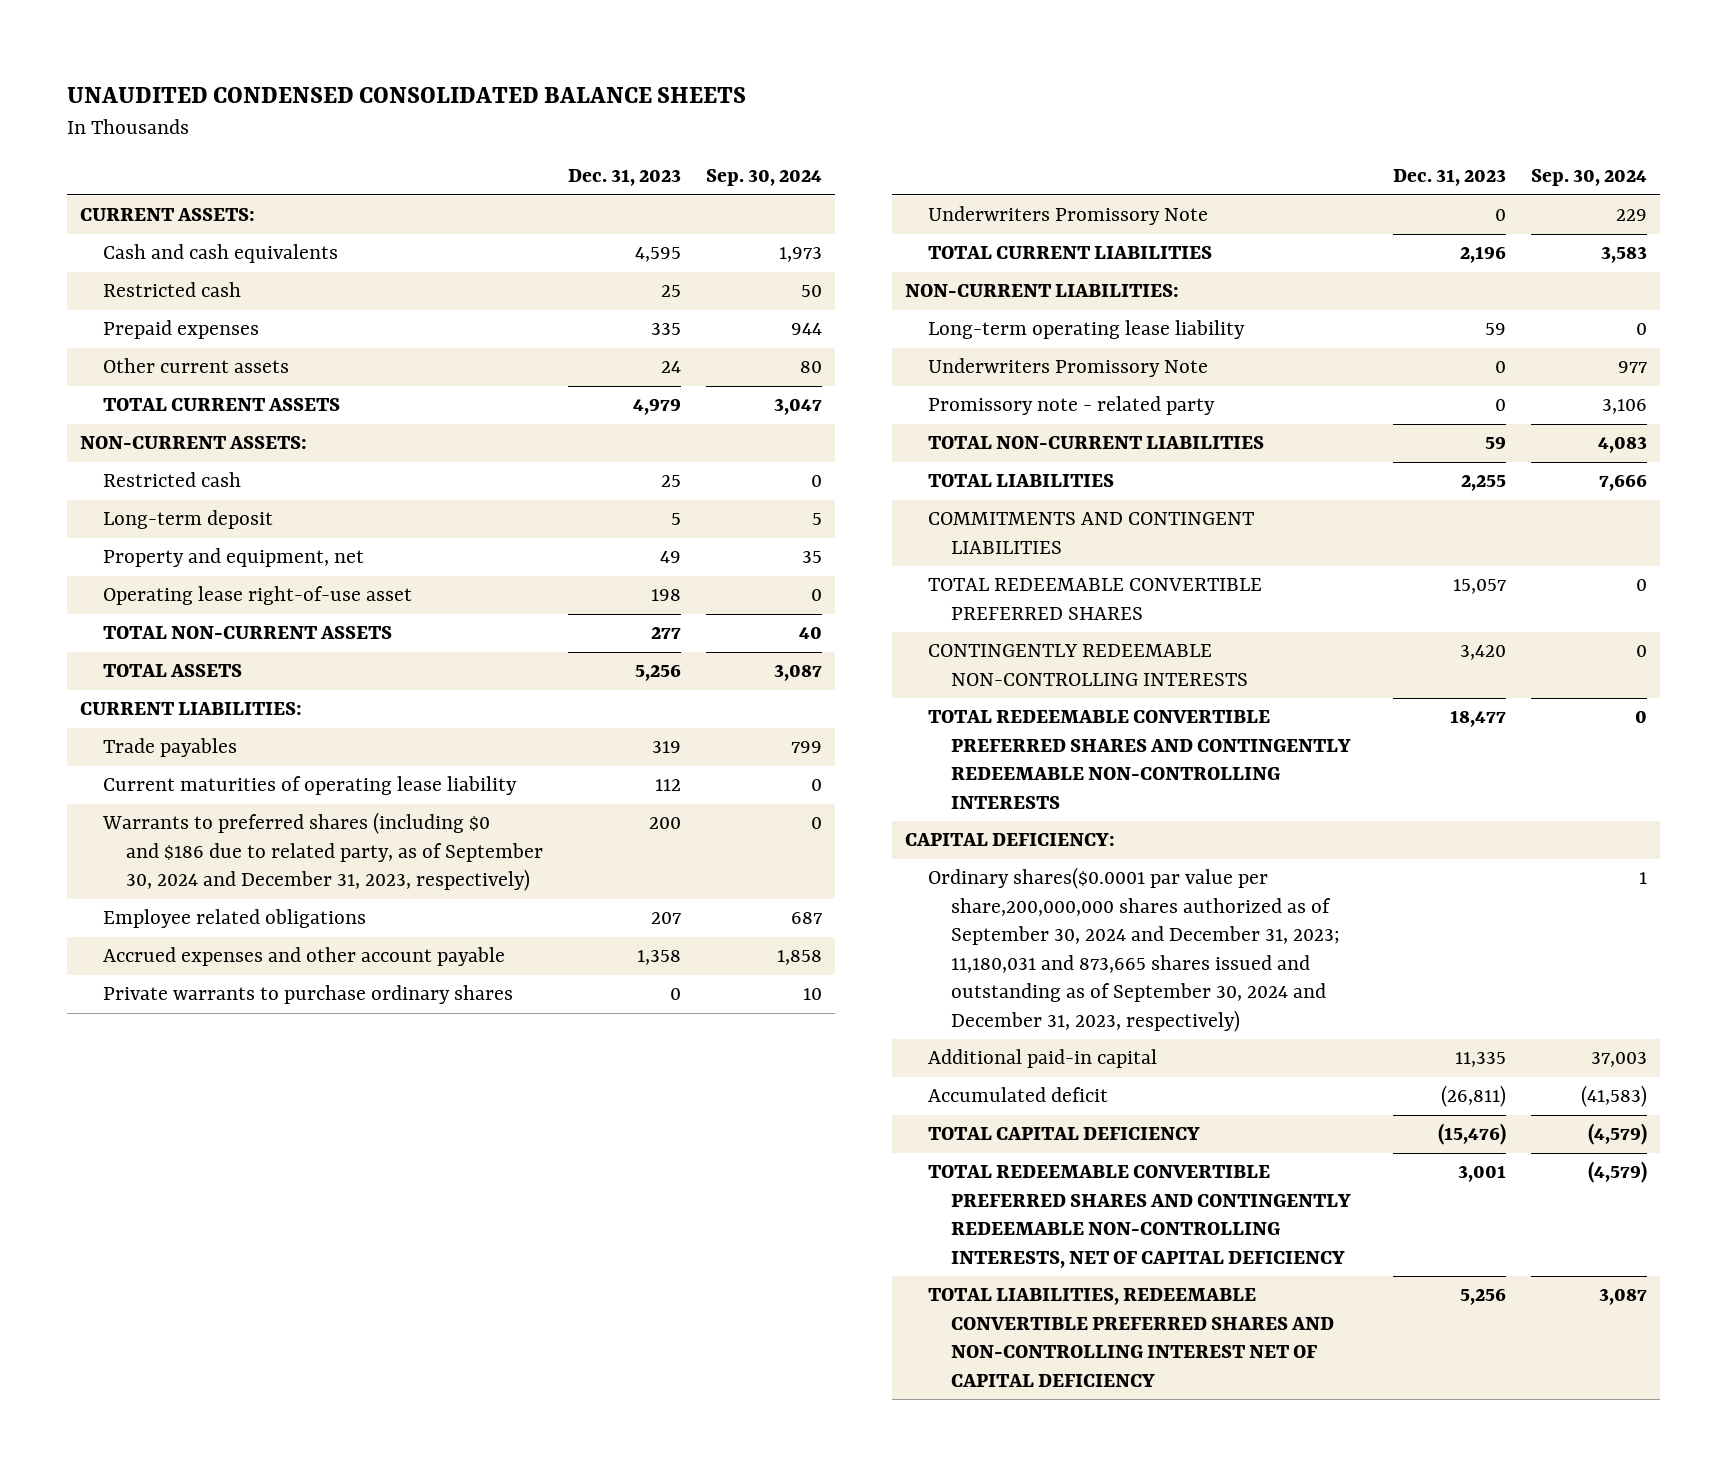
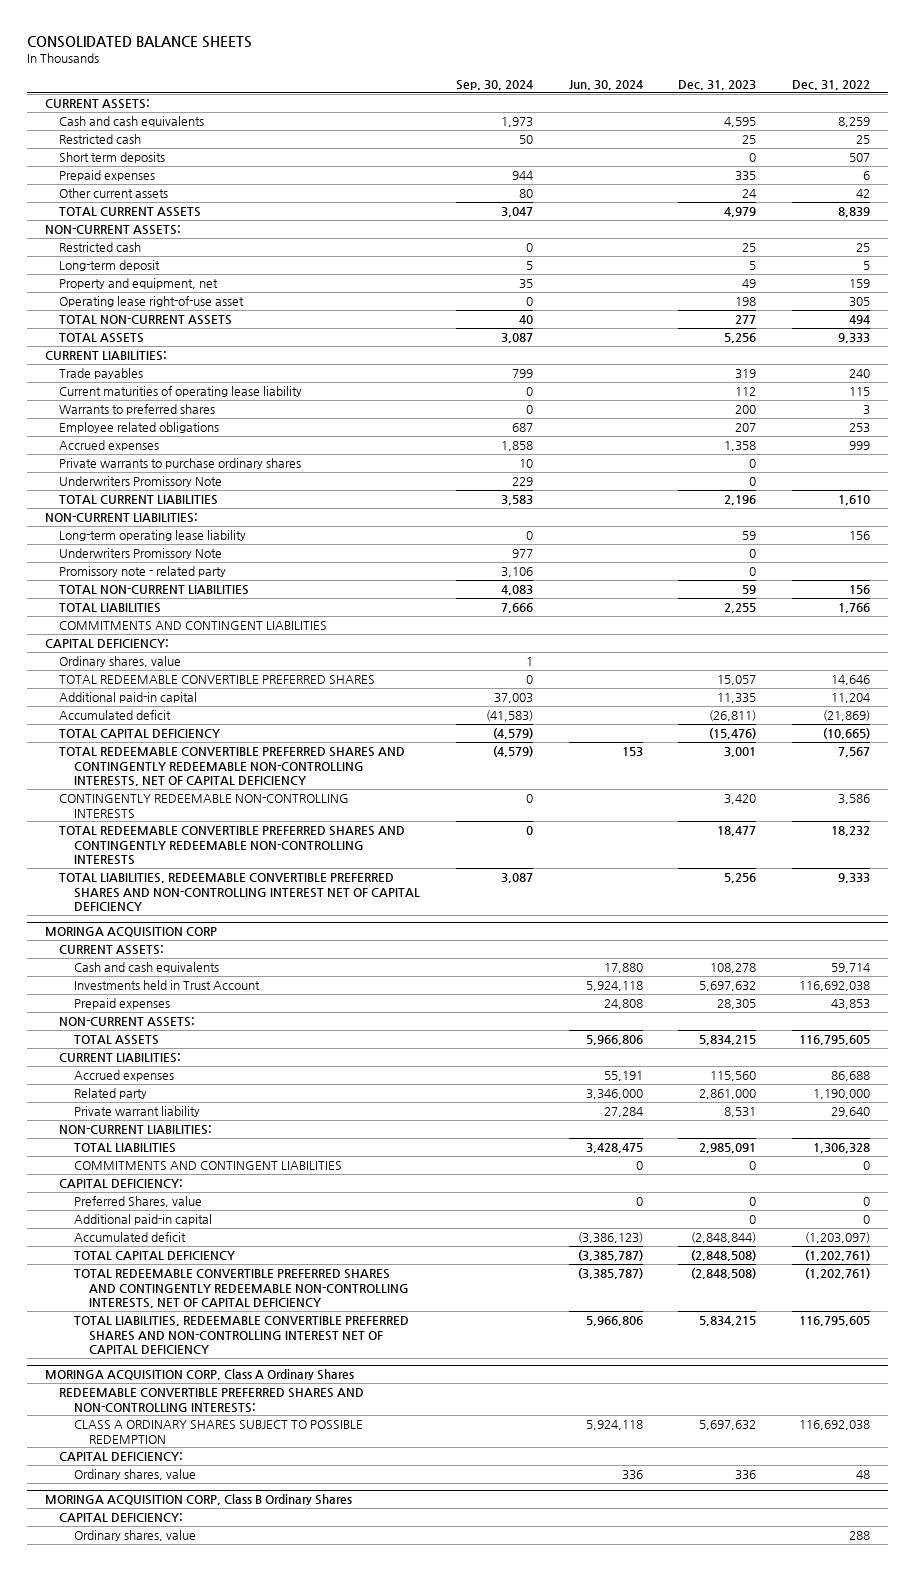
[67,86,747,103] UNAUDITED CONDENSED CONSOLIDATED BALANCE SHEETS -> [26,35,252,48] CONSOLIDATED BALANCE SHEETS
none -> [568,79,643,90] Jun. 30, 2024
none -> [791,79,870,90] Dec. 31, 2022
none -> [59,152,166,164] Short term deposits
[102,812,544,892] Warrants to preferred shares (including $0 and $186 due to related party, as of September 30, 2024 and December 31, 2023, respectively) -> [59,404,216,416] Warrants to preferred shares
[103,947,506,967] Accrued expenses and other account payable -> [59,440,160,452] Accrued expenses
[927,867,1341,1032] Ordinary shares($0.0001 par value per share,200,000,000 shares authorized as of September 30, 2024 and December 31, 2023; 11,180,031 and 873,665 shares issued and outstanding as of September 30, 2024 and December 31, 2023, respectively) -> [59,656,182,668] Ordinary shares, value
[927,578,1262,620] TOTAL REDEEMABLE CONVERTIBLE PREFERRED SHARES -> [59,675,376,685] TOTAL REDEEMABLE CONVERTIBLE PREFERRED SHARES
[927,644,1249,686] CONTINGENTLY REDEEMABLE NON-CONTROLLING INTERESTS -> [59,794,350,818] CONTINGENTLY REDEEMABLE NON-CONTROLLING INTERESTS
[927,710,1352,809] TOTAL REDEEMABLE CONVERTIBLE PREFERRED SHARES AND CONTINGENTLY REDEEMABLE NON-CONTROLLING INTERESTS -> [59,826,406,865] TOTAL REDEEMABLE CONVERTIBLE PREFERRED SHARES AND CONTINGENTLY REDEEMABLE NON-CONTROLLING INTERESTS
none -> [44,927,217,938] MORINGA ACQUISITION CORP
none -> [59,945,165,956] CURRENT ASSETS:
none -> [74,962,220,974] Cash and cash equivalents
none -> [74,980,261,991] Investments held in Trust Account
none -> [74,998,171,1010] Prepaid expenses
none -> [59,1017,196,1028] NON-CURRENT ASSETS:
none -> [74,1035,160,1046] TOTAL ASSETS
none -> [59,1053,182,1064] CURRENT LIABILITIES:
none -> [74,1070,175,1082] Accrued expenses
none -> [74,1088,148,1100] Related party
none -> [74,1106,201,1118] Private warrant liability
none -> [59,1125,213,1136] NON-CURRENT LIABILITIES:
none -> [74,1143,177,1154] TOTAL LIABILITIES
none -> [74,1161,343,1171] COMMITMENTS AND CONTINGENT LIABILITIES
none -> [59,1179,184,1189] CAPITAL DEFICIENCY:
none -> [74,1196,203,1208] Preferred Shares, value
none -> [74,1214,213,1226] Additional paid-in capital
none -> [74,1232,187,1243] Accumulated deficit
none -> [74,1251,236,1261] TOTAL CAPITAL DEFICIENCY
none -> [74,1269,409,1308] TOTAL REDEEMABLE CONVERTIBLE PREFERRED SHARES AND CONTINGENTLY REDEEMABLE NON-CONTROLLING INTERESTS, NET OF CAPITAL DEFICIENCY
none -> [74,1316,410,1354] TOTAL LIABILITIES, REDEEMABLE CONVERTIBLE PREFERRED SHARES AND NON-CONTROLLING INTEREST NET OF CAPITAL DEFICIENCY
none -> [44,1369,354,1381] MORINGA ACQUISITION CORP, Class A Ordinary Shares
none -> [59,1388,365,1413] REDEEMABLE CONVERTIBLE PREFERRED SHARES AND NON-CONTROLLING INTERESTS:
none -> [74,1420,364,1444] CLASS A ORDINARY SHARES SUBJECT TO POSSIBLE REDEMPTION
none -> [59,1452,184,1462] CAPITAL DEFICIENCY:
none -> [74,1469,197,1481] Ordinary shares, value
none -> [44,1494,352,1506] MORINGA ACQUISITION CORP, Class B Ordinary Shares
none -> [59,1513,184,1523] CAPITAL DEFICIENCY:
none -> [74,1530,197,1542] Ordinary shares, value

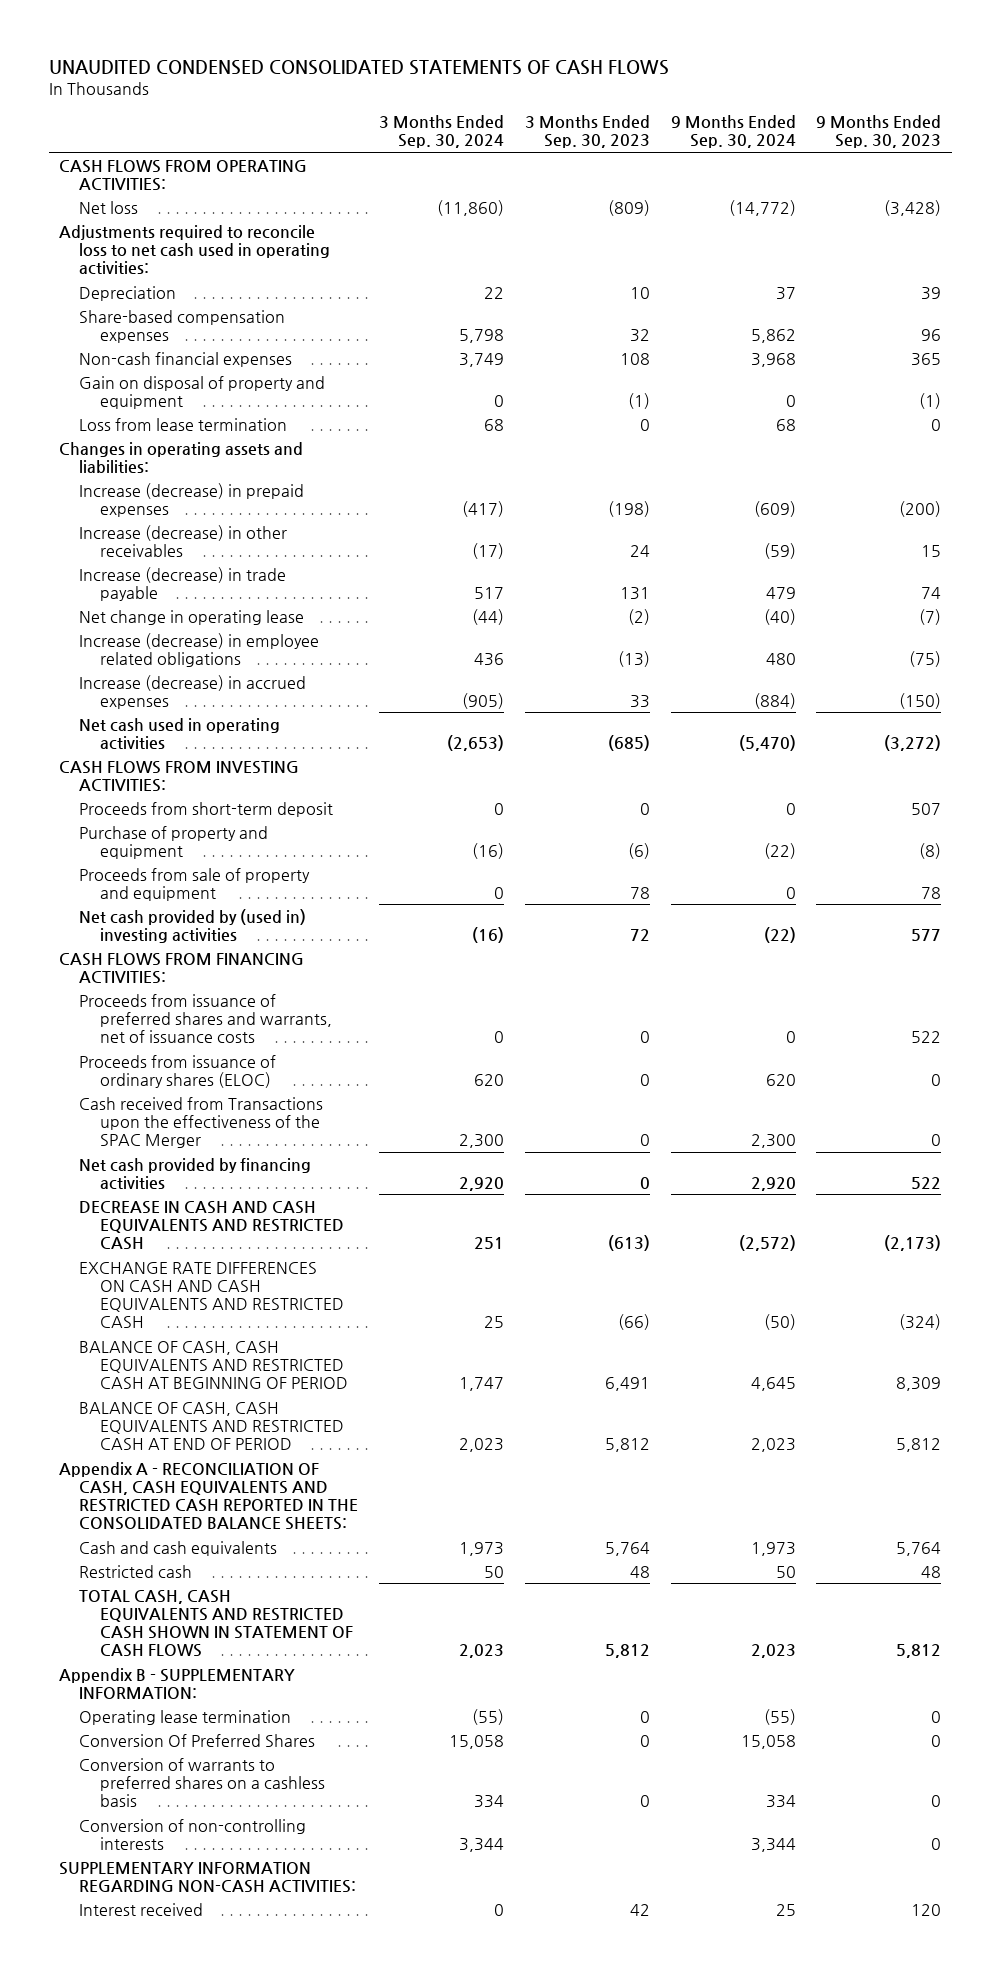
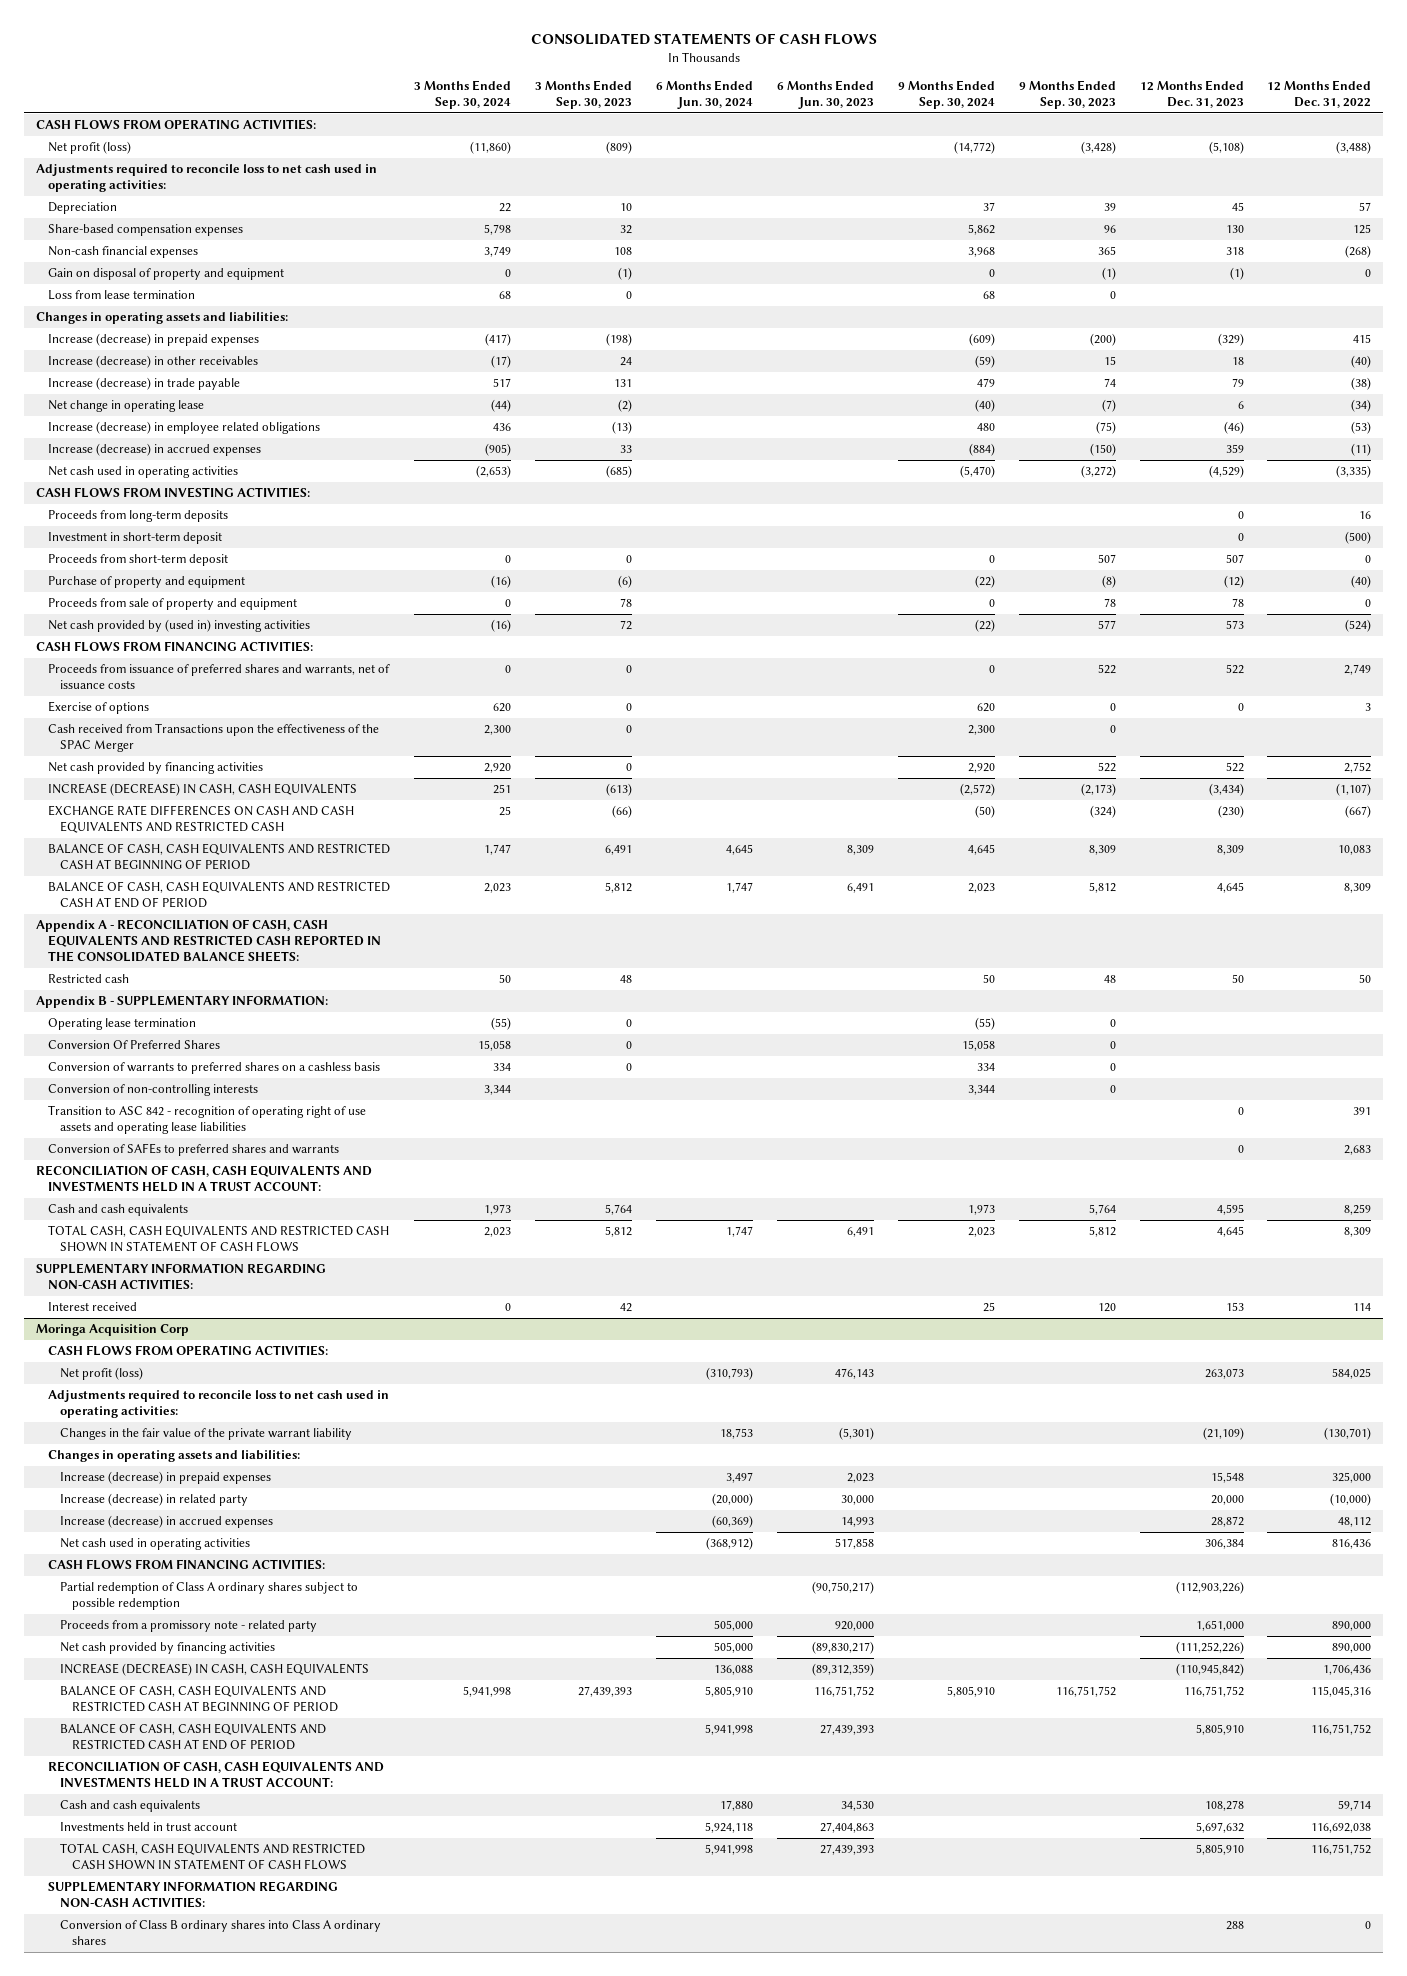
[48,59,669,75] UNAUDITED CONDENSED CONSOLIDATED STATEMENTS OF CASH FLOWS -> [530,33,877,46] CONSOLIDATED STATEMENTS OF CASH FLOWS
none -> [655,80,753,109] 6 Months Ended Jun. 30, 2024
none -> [776,80,874,109] 6 Months Ended Jun. 30, 2023
none -> [1139,80,1244,108] 12 Months Ended Dec. 31, 2023
none -> [1267,80,1372,108] 12 Months Ended Dec. 31, 2022
[79,200,139,214] Net loss -> [48,141,132,155] Net profit (loss)
none -> [48,510,229,523] Proceeds from long-term deposits
none -> [48,532,223,545] Investment in short-term deposit
[79,1054,277,1088] Proceeds from issuance of ordinary shares (ELOC) -> [48,701,150,715] Exercise of options
[79,1200,344,1250] DECREASE IN CASH AND CASH EQUIVALENTS AND RESTRICTED CASH -> [48,783,358,797] INCREASE (DECREASE) IN CASH, CASH EQUIVALENTS
none -> [48,1105,367,1135] Transition to ASC 842 - recognition of operating right of use assets and operating lease liabilities
none -> [48,1143,340,1157] Conversion of SAFEs to preferred shares and warrants
none -> [36,1165,373,1193] RECONCILIATION OF CASH, CASH EQUIVALENTS AND INVESTMENTS HELD IN A TRUST ACCOUNT:
[79,1540,278,1556] Cash and cash equivalents -> [48,1204,189,1217] Cash and cash equivalents
[79,1589,353,1658] TOTAL CASH, CASH EQUIVALENTS AND RESTRICTED CASH SHOWN IN STATEMENT OF CASH FLOWS -> [48,1225,390,1253] TOTAL CASH, CASH EQUIVALENTS AND RESTRICTED CASH SHOWN IN STATEMENT OF CASH FLOWS
none -> [36,1324,190,1337] Moringa Acquisition Corp
none -> [48,1345,329,1357] CASH FLOWS FROM OPERATING ACTIVITIES:
none -> [60,1367,144,1381] Net profit (loss)
none -> [48,1390,390,1419] Adjustments required to reconcile loss to net cash used in operating activities:
none -> [60,1428,353,1441] Changes in the fair value of the private warrant liability
none -> [48,1450,301,1463] Changes in operating assets and liabilities:
none -> [60,1471,272,1485] Increase (decrease) in prepaid expenses
none -> [60,1493,249,1507] Increase (decrease) in related party
none -> [60,1515,274,1529] Increase (decrease) in accrued expenses
none -> [60,1538,251,1551] Net cash used in operating activities
none -> [48,1559,326,1571] CASH FLOWS FROM FINANCING ACTIVITIES:
none -> [60,1582,359,1611] Partial redemption of Class A ordinary shares subject to possible redemption
none -> [60,1620,318,1633] Proceeds from a promissory note - related party
none -> [60,1642,276,1655] Net cash provided by financing activities
none -> [60,1663,370,1677] INCREASE (DECREASE) IN CASH, CASH EQUIVALENTS
none -> [60,1685,339,1713] BALANCE OF CASH, CASH EQUIVALENTS AND RESTRICTED CASH AT BEGINNING OF PERIOD
none -> [60,1723,327,1751] BALANCE OF CASH, CASH EQUIVALENTS AND RESTRICTED CASH AT END OF PERIOD
none -> [48,1761,385,1789] RECONCILIATION OF CASH, CASH EQUIVALENTS AND INVESTMENTS HELD IN A TRUST ACCOUNT:
none -> [60,1800,201,1813] Cash and cash equivalents
none -> [60,1822,238,1832] Investments held in trust account
none -> [60,1843,366,1871] TOTAL CASH, CASH EQUIVALENTS AND RESTRICTED CASH SHOWN IN STATEMENT OF CASH FLOWS
none -> [48,1881,339,1909] SUPPLEMENTARY INFORMATION REGARDING NON-CASH ACTIVITIES:
none -> [60,1920,382,1946] Conversion of Class B ordinary shares into Class A ordinary shares

